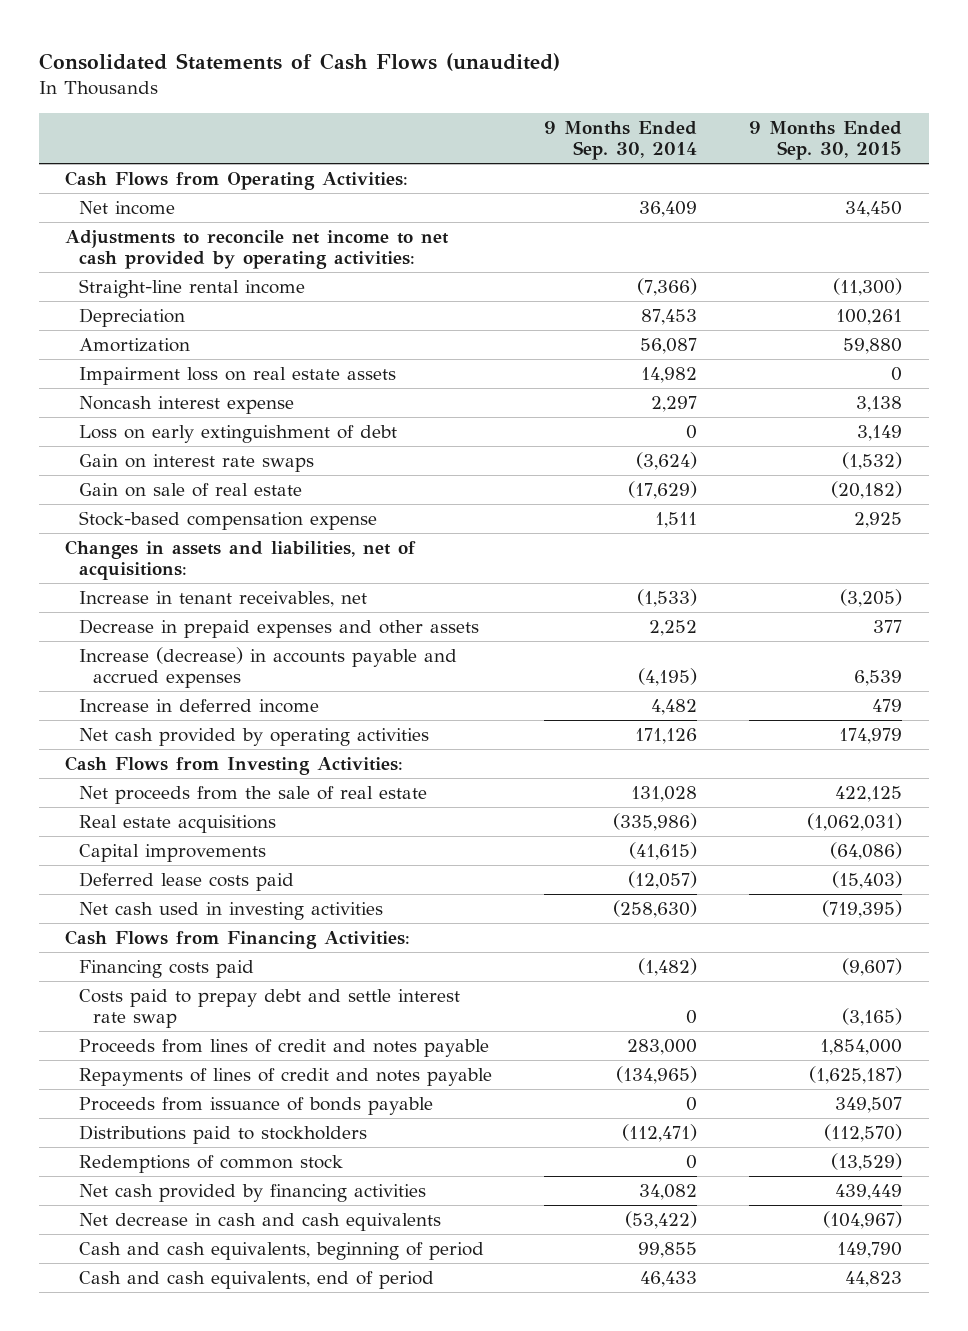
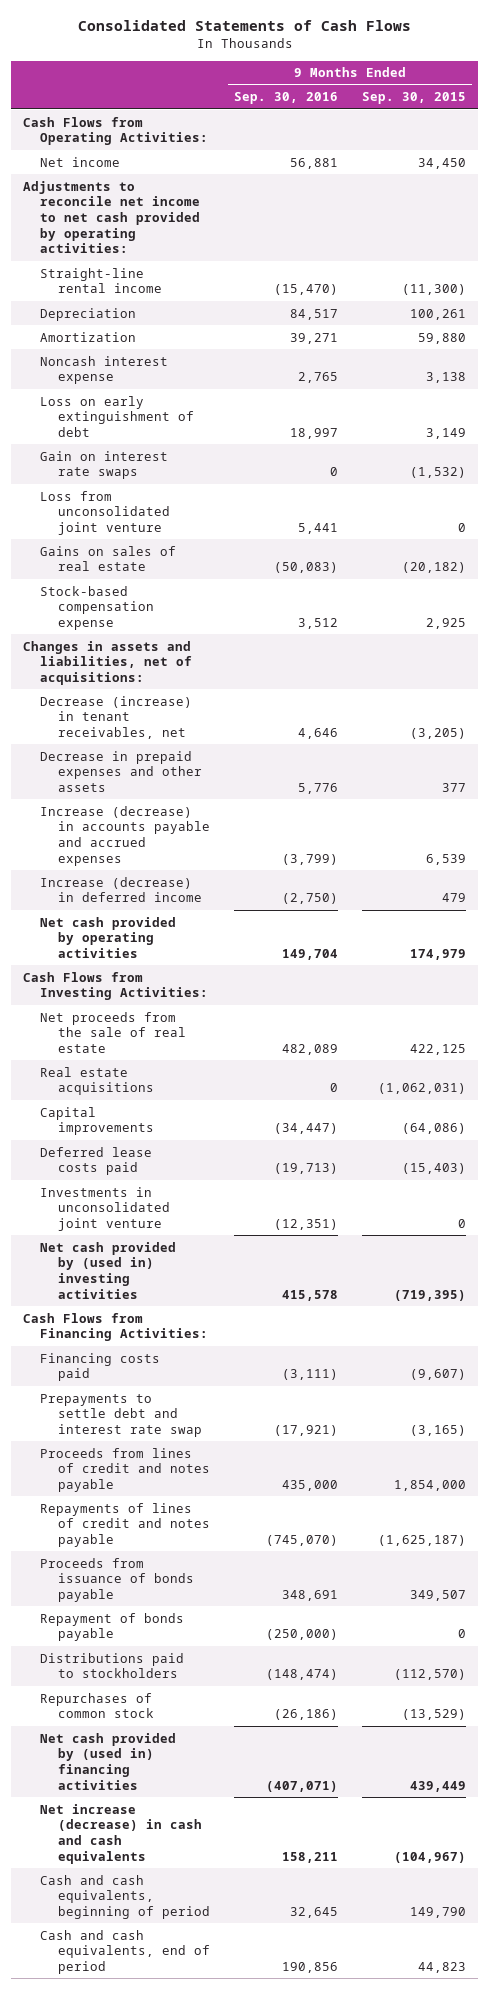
[39,52,561,71] Consolidated Statements of Cash Flows (unaudited) -> [77,19,411,31] Consolidated Statements of Cash Flows
[544,120,698,161] 9 Months Ended Sep. 30, 2014 -> none
none -> [233,92,338,105] Sep. 30, 2016
[79,366,397,385] Impairment loss on real estate assets -> none
none -> [40,490,170,535] Loss from unconsolidated joint venture
[79,482,303,497] Gain on sale of real estate -> [40,545,177,572] Gains on sales of real estate
[79,590,368,607] Increase in tenant receivables, net -> [40,695,193,739] Decrease (increase) in tenant receivables, net
[79,698,320,713] Increase in deferred income -> [40,876,202,903] Increase (decrease) in deferred income
none -> [40,1186,170,1231] Investments in unconsolidated joint venture
[79,901,384,920] Net cash used in investing activities -> [40,1241,177,1299] Net cash provided by (used in) investing activities
[79,988,461,1029] Costs paid to prepay debt and settle interest rate swap -> [40,1393,202,1437] Prepayments to settle debt and interest rate swap
none -> [40,1612,185,1642] Repayment of bonds payable
[79,1154,344,1173] Redemptions of common stock -> [40,1692,154,1719] Repurchases of common stock
[79,1183,427,1202] Net cash provided by financing activities -> [40,1732,177,1790] Net cash provided by (used in) financing activities
[79,1212,442,1231] Net decrease in cash and cash equivalents -> [40,1803,202,1864] Net increase (decrease) in cash and cash equivalents

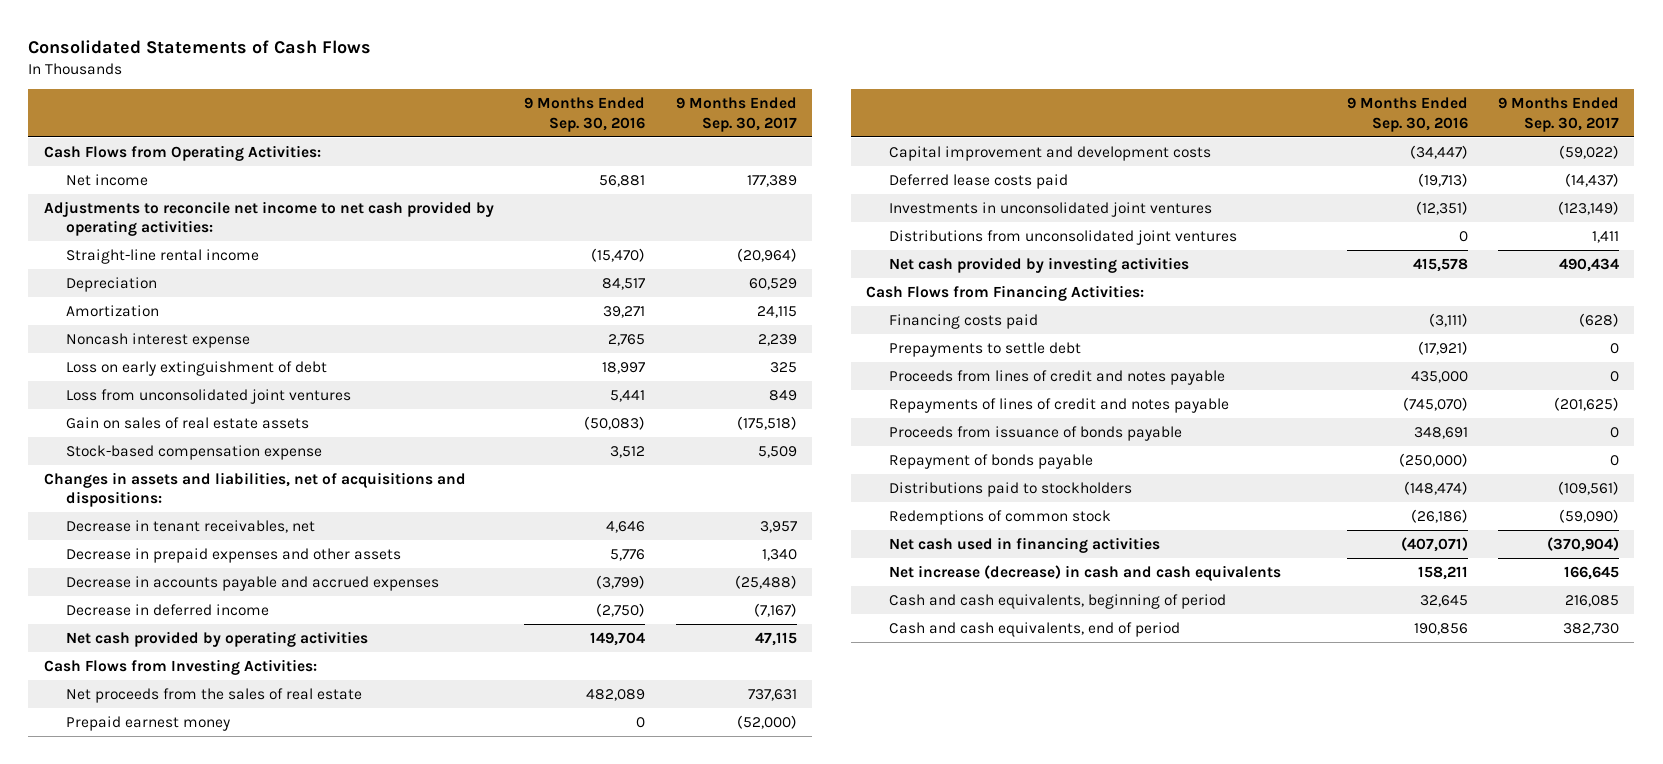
[361,92,466,105] Sep. 30, 2015 -> none
none -> [675,97,797,132] 9 Months Ended Sep. 30, 2017
[40,450,169,480] Gain on interest rate swaps -> none
[40,490,170,535] Loss from unconsolidated joint venture -> [65,389,351,405] Loss from unconsolidated joint ventures
[40,545,177,572] Gains on sales of real estate -> [65,417,309,430] Gain on sales of real estate assets
[23,640,193,685] Changes in assets and liabilities, net of acquisitions: -> [43,472,466,508] Changes in assets and liabilities, net of acquisitions and dispositions:
[40,695,193,739] Decrease (increase) in tenant receivables, net -> [65,520,315,534] Decrease in tenant receivables, net
[40,805,210,866] Increase (decrease) in accounts payable and accrued expenses -> [65,576,439,592] Decrease in accounts payable and accrued expenses
[40,876,202,903] Increase (decrease) in deferred income -> [65,604,269,617] Decrease in deferred income
[40,1066,154,1096] Real estate acquisitions -> none
[40,1011,186,1053] Net proceeds from the sale of real estate -> [65,688,362,704] Net proceeds from the sales of real estate
none -> [65,716,230,732] Prepaid earnest money
[40,1106,154,1136] Capital improvements -> [888,146,1211,162] Capital improvement and development costs
[40,1186,170,1231] Investments in unconsolidated joint venture -> [888,202,1212,218] Investments in unconsolidated joint ventures
none -> [888,230,1237,246] Distributions from unconsolidated joint ventures
[40,1241,177,1299] Net cash provided by (used in) investing activities -> [888,257,1189,274] Net cash provided by investing activities
[40,1393,202,1437] Prepayments to settle debt and interest rate swap -> [888,342,1081,358] Prepayments to settle debt
[40,1692,154,1719] Repurchases of common stock -> [888,510,1111,526] Redemptions of common stock
[40,1732,177,1790] Net cash provided by (used in) financing activities -> [888,537,1160,554] Net cash used in financing activities

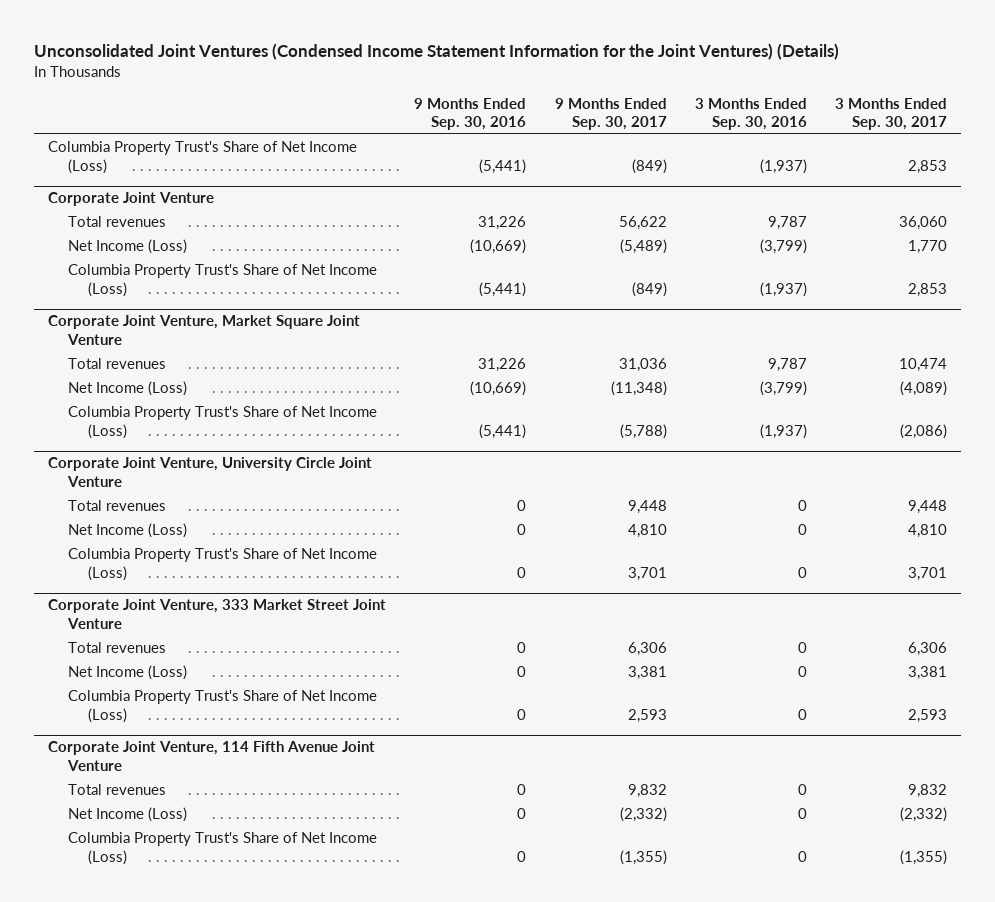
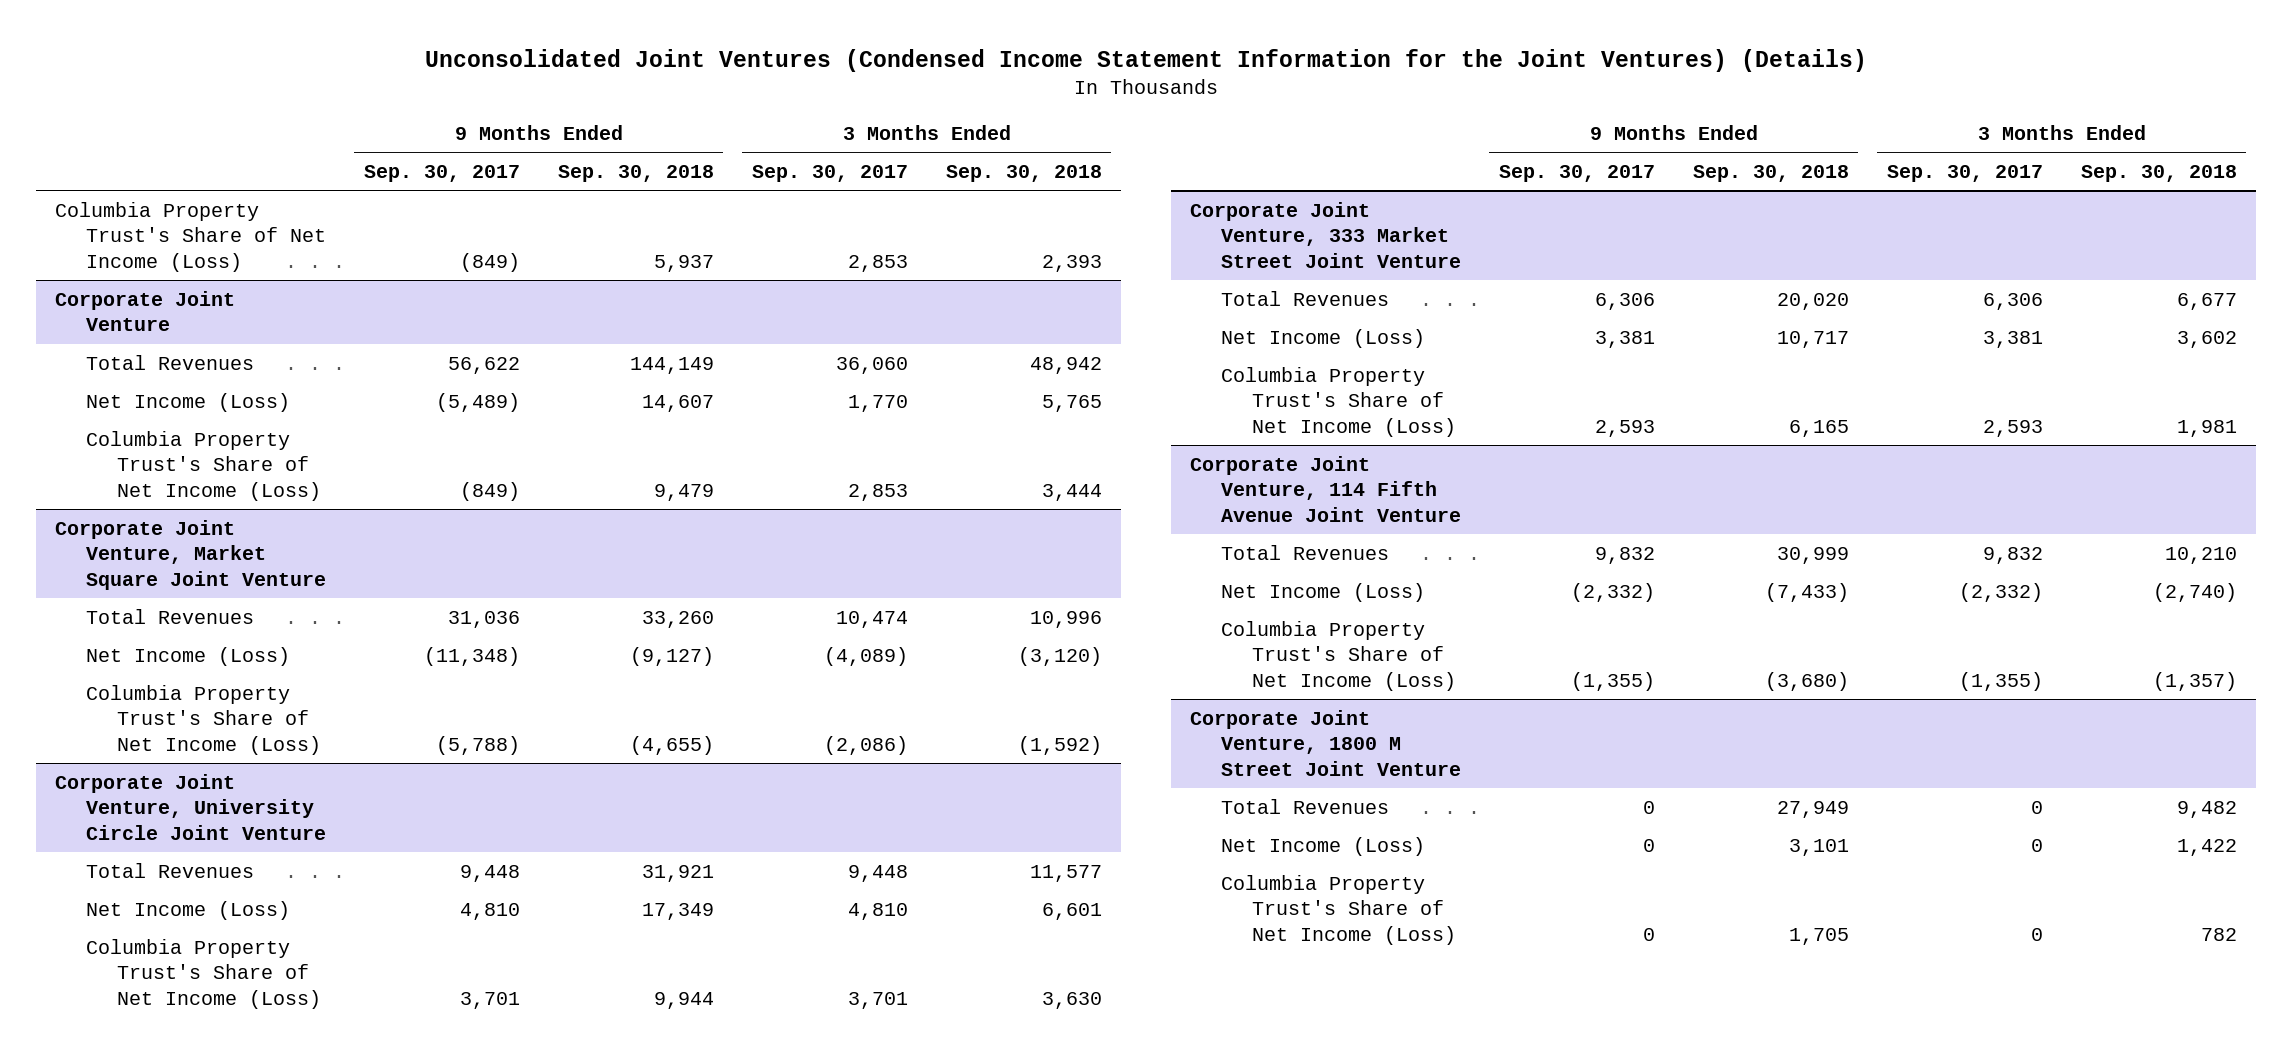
[414,97,527,131] 9 Months Ended Sep. 30, 2016 -> none
[694,97,807,131] 3 Months Ended Sep. 30, 2016 -> none
none -> [557,164,714,182] Sep. 30, 2018
none -> [945,164,1102,182] Sep. 30, 2018
[68,216,167,228] Total revenues -> [85,354,254,370] Total Revenues
[68,358,167,370] Total revenues -> [85,608,254,624] Total Revenues
[68,500,167,512] Total revenues -> [85,862,254,878] Total Revenues
[68,642,167,654] Total revenues -> [1220,290,1389,306] Total Revenues
[68,784,167,796] Total revenues -> [1220,544,1389,560] Total Revenues
none -> [1189,709,1461,776] Corporate Joint Venture, 1800 M Street Joint Venture
none -> [1220,798,1389,814] Total Revenues
none -> [1220,836,1425,856] Net Income (Loss)
none -> [1220,874,1456,945] Columbia Property Trust's Share of Net Income (Loss)

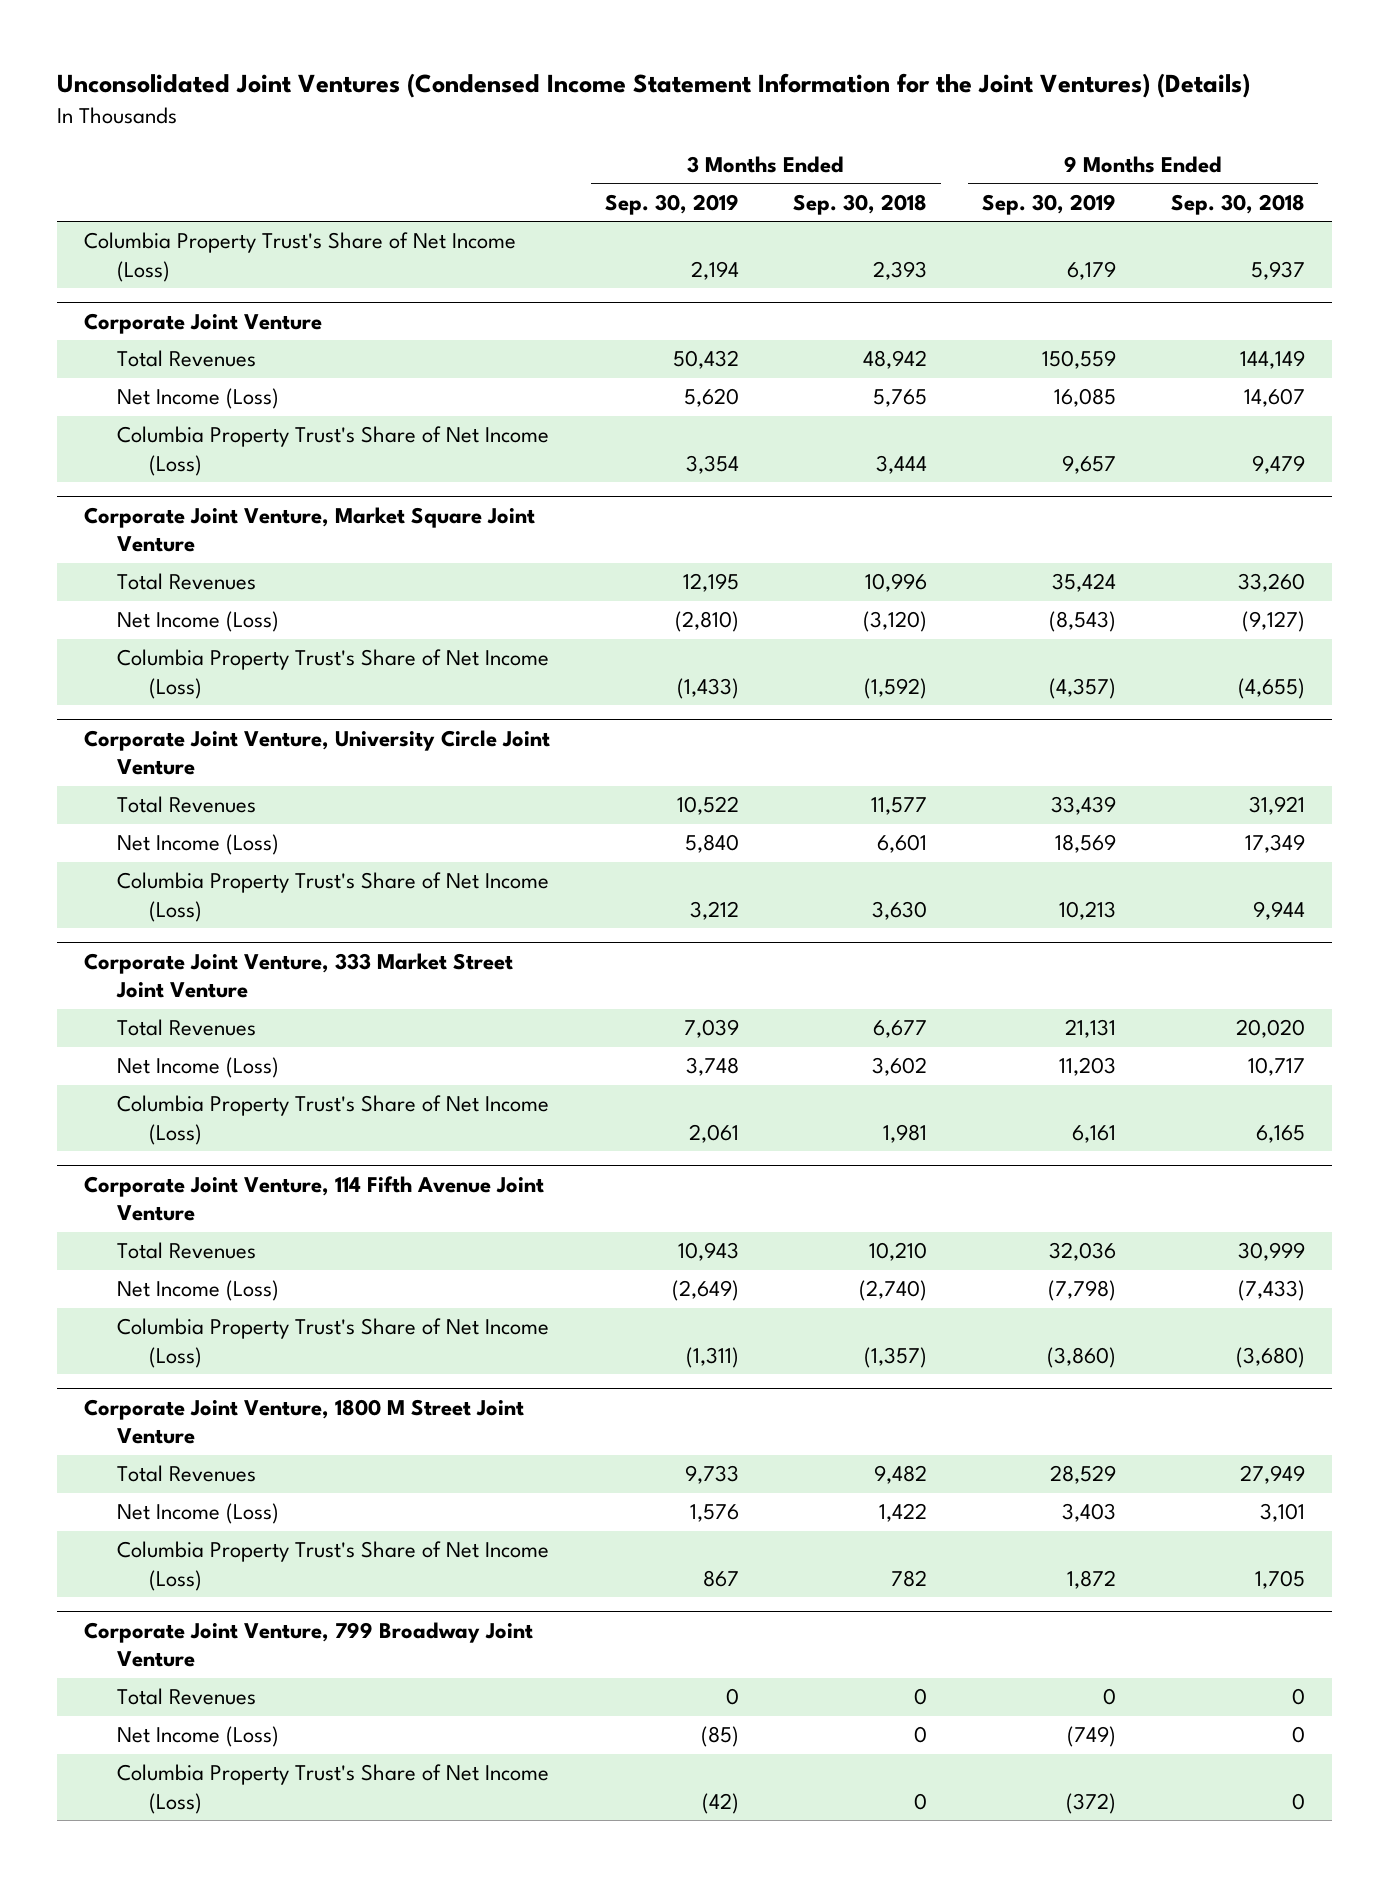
[363,164,520,182] Sep. 30, 2017 -> none
[751,164,908,182] Sep. 30, 2017 -> none
none -> [604,193,739,215] Sep. 30, 2019
none -> [982,193,1117,215] Sep. 30, 2019
none -> [84,1621,534,1668] Corporate Joint Venture, 799 Broadway Joint Venture
none -> [116,1688,256,1706] Total Revenues
none -> [116,1726,279,1748] Net Income (Loss)
none -> [116,1764,549,1814] Columbia Property Trust's Share of Net Income (Loss)

